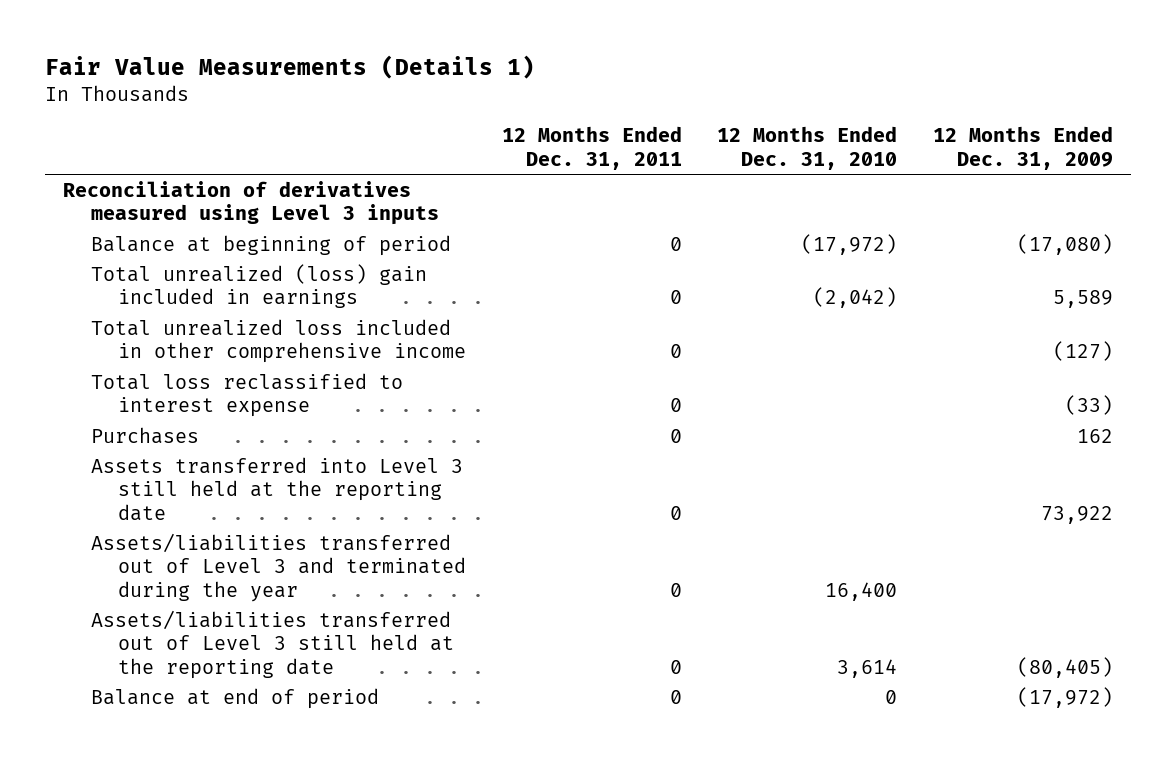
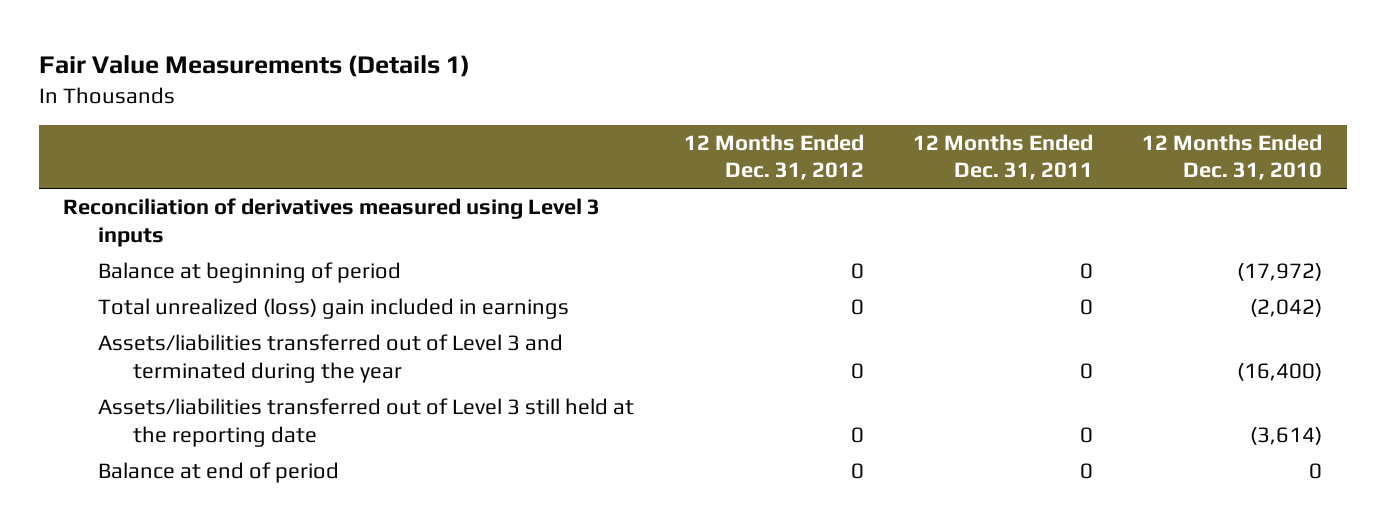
[933,126,1114,170] 12 Months Ended Dec. 31, 2009 -> none
none -> [683,133,864,181] 12 Months Ended Dec. 31, 2012
[90,318,467,364] Total unrealized loss included in other comprehensive income -> none
[90,372,403,418] Total loss reclassified to interest expense -> none
[90,426,199,444] Purchases -> none
[90,456,463,521] Assets transferred into Level 3 still held at the reporting date -> none
[825,581,898,601] 16,400 -> [1237,362,1323,381] (16,400)
[837,658,898,678] 3,614 -> [1250,426,1323,445] (3,614)

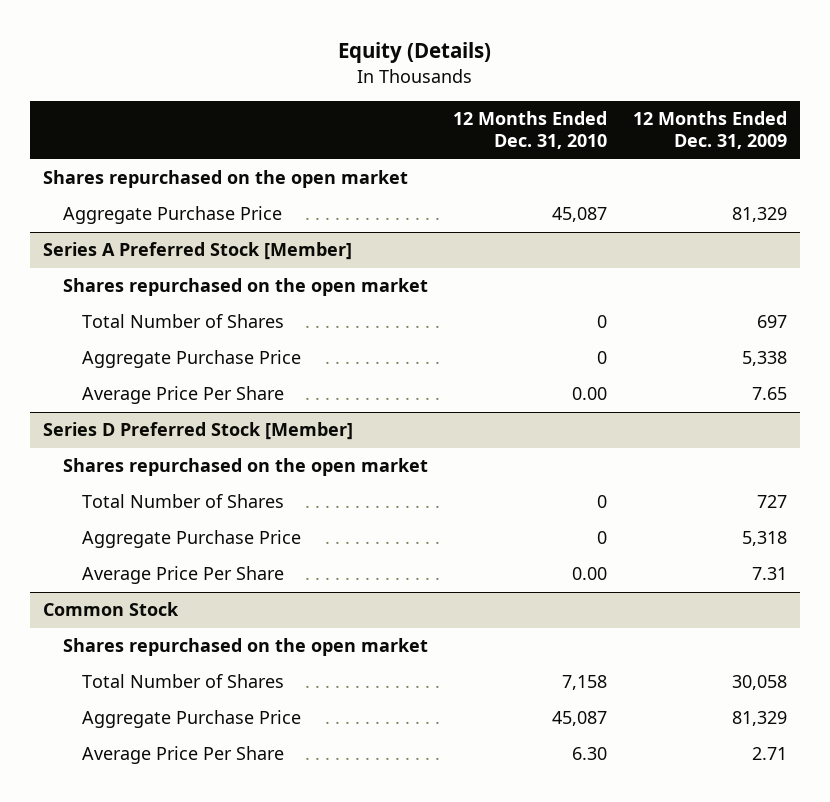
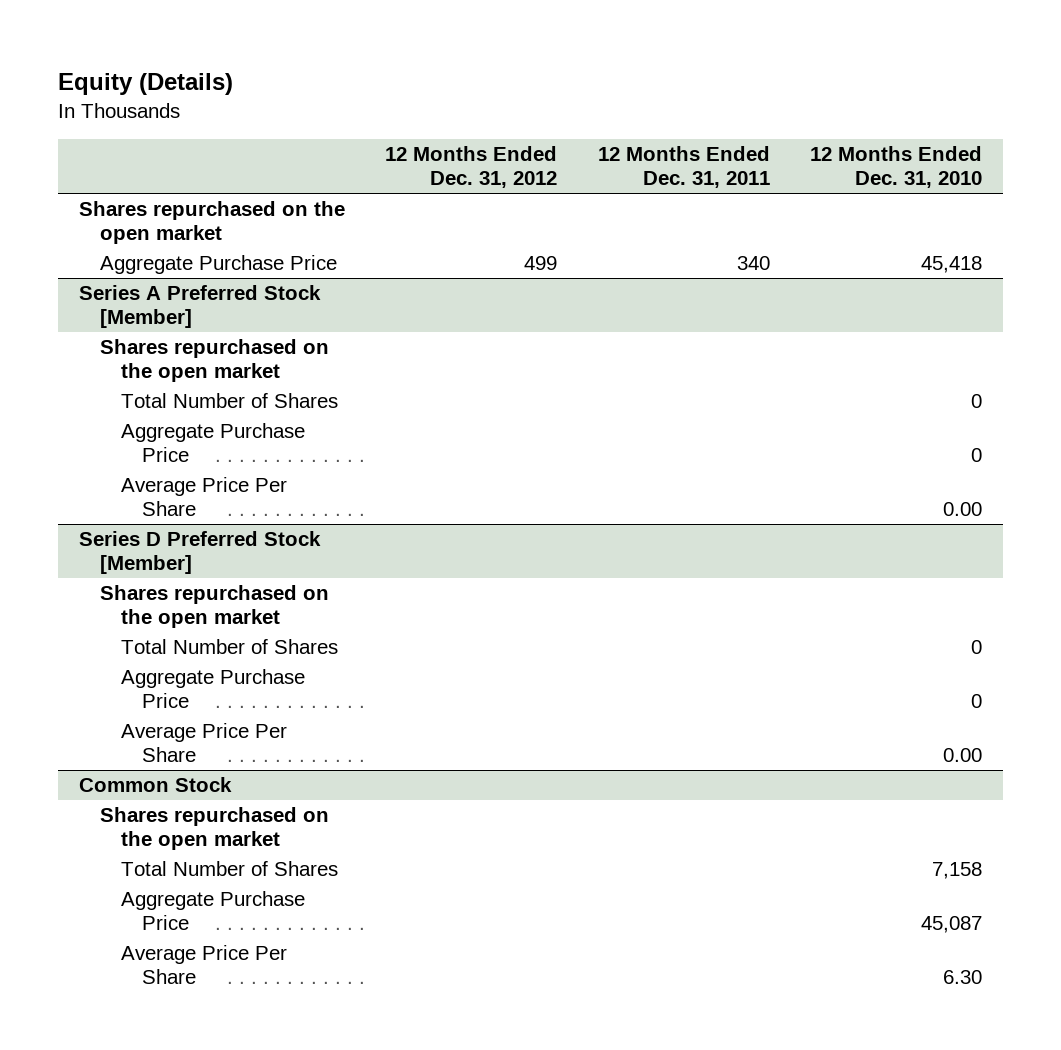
[632,111,787,150] 12 Months Ended Dec. 31, 2009 -> none
none -> [385,146,558,189] 12 Months Ended Dec. 31, 2012
none -> [597,146,770,189] 12 Months Ended Dec. 31, 2011
[552,207,608,223] 45,087 -> [921,256,983,274] 45,418

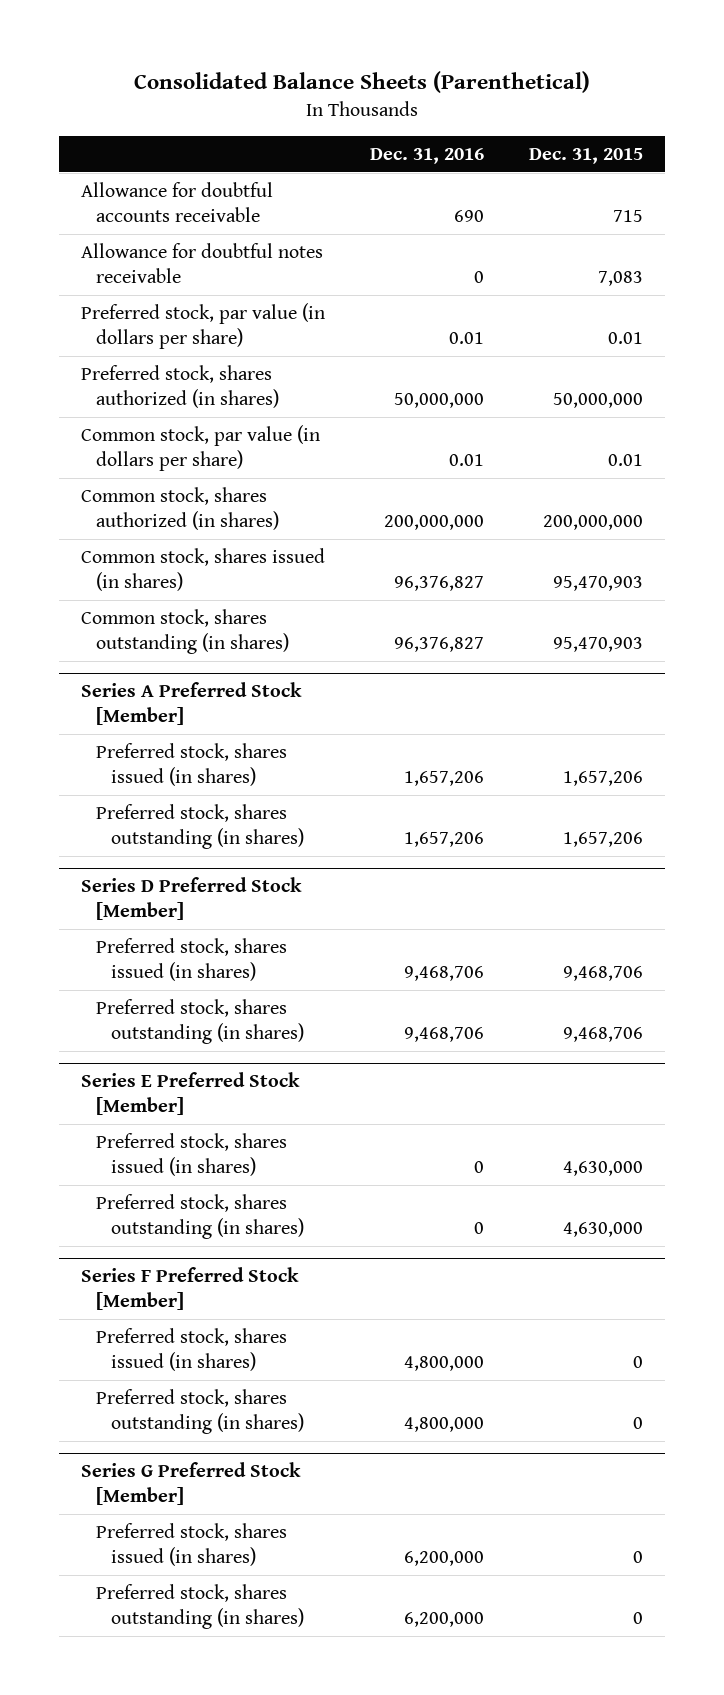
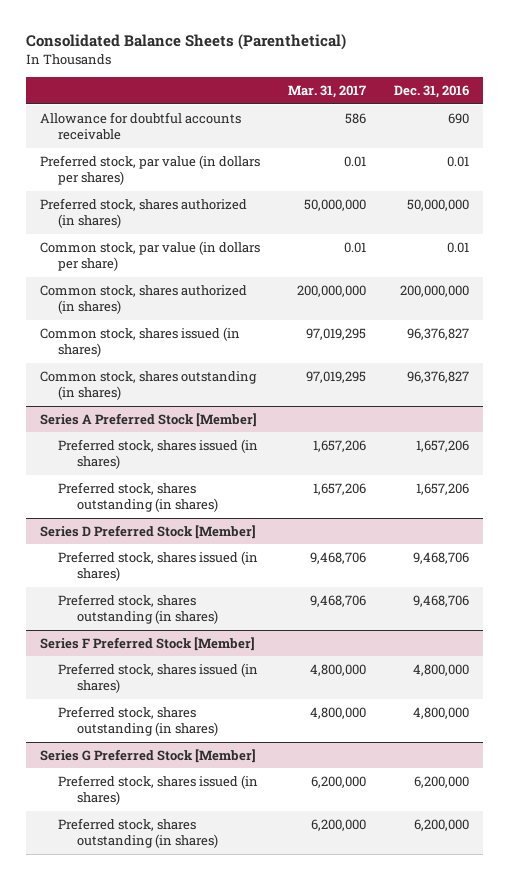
[528,147,643,164] Dec. 31, 2015 -> none
none -> [288,85,367,99] Mar. 31, 2017
[81,243,324,283] Allowance for doubtful notes receivable -> none
[81,303,326,349] Preferred stock, par value (in dollars per share) -> [40,154,261,186] Preferred stock, par value (in dollars per shares)
[81,1072,301,1115] Series E Preferred Stock [Member] -> none
[95,1133,287,1176] Preferred stock, shares issued (in shares) -> none
[95,1194,304,1239] Preferred stock, shares outstanding (in shares) -> none

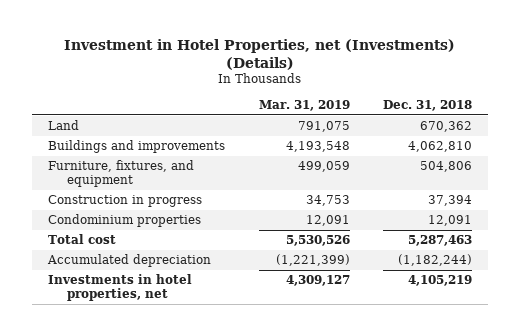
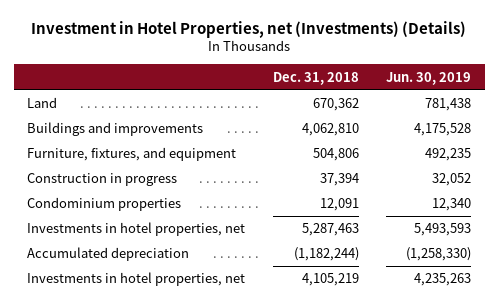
[258,100,350,112] Mar. 31, 2019 -> none
none -> [386,71,472,85] Jun. 30, 2019
[48,234,117,245] Total cost -> [27,222,246,237] Investments in hotel properties, net

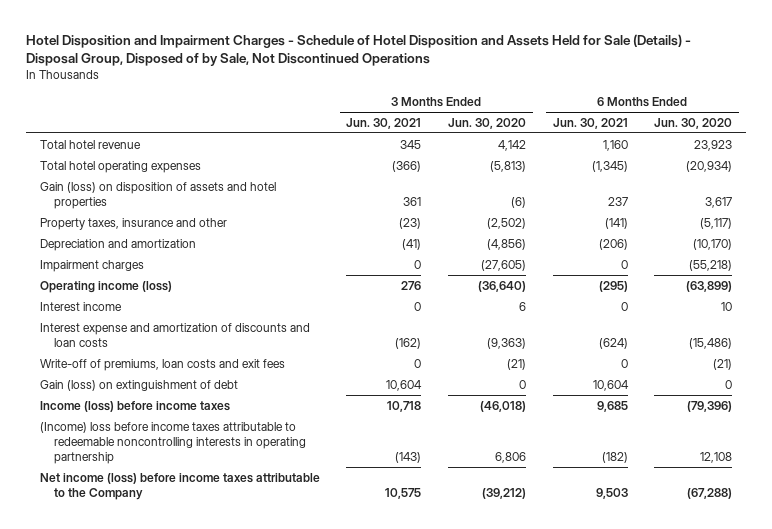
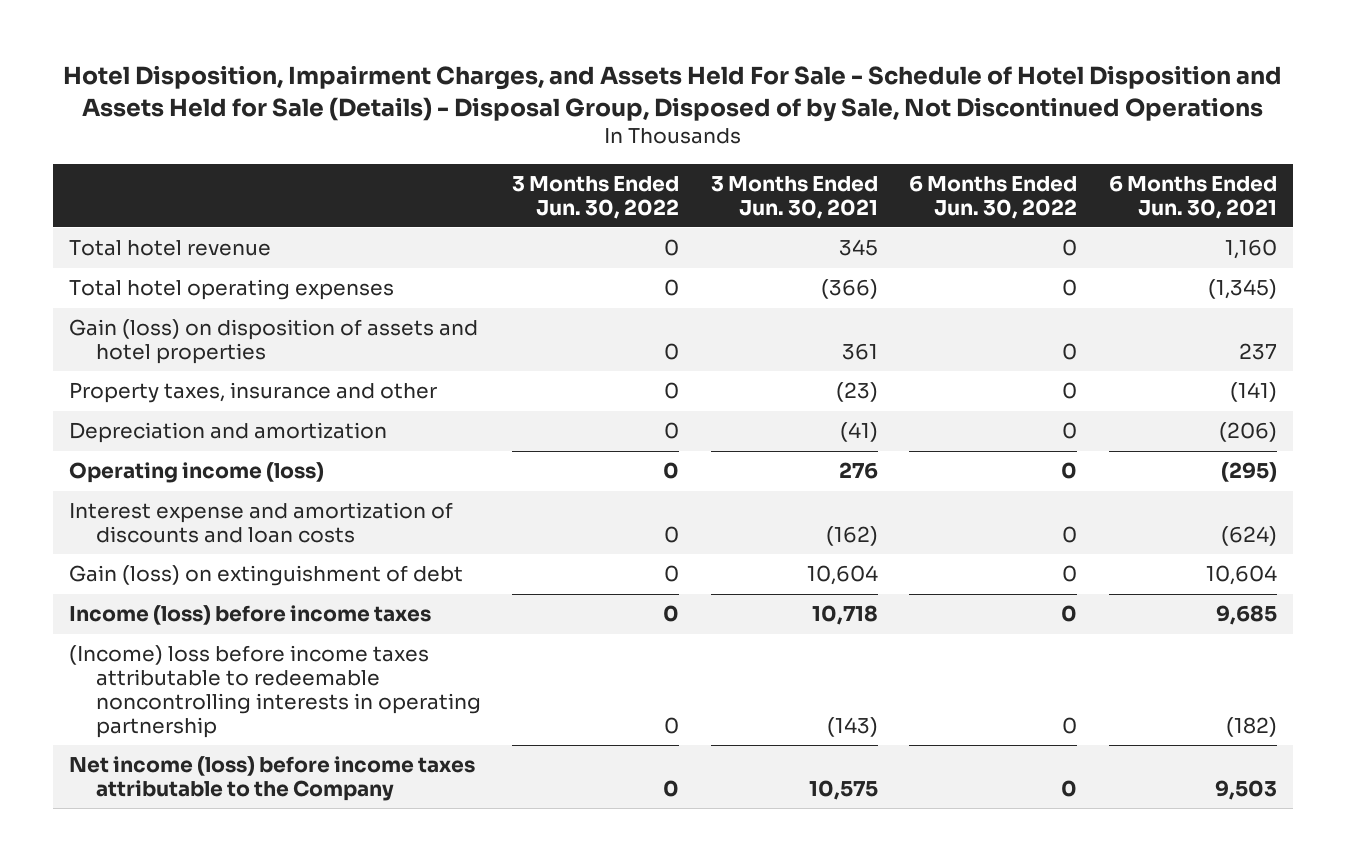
[26,33,692,67] Hotel Disposition and Impairment Charges - Schedule of Hotel Disposition and Assets Held for Sale (Details) - Disposal Group, Disposed of by Sale, Not Discontinued Operations -> [62,65,1282,122] Hotel Disposition, Impairment Charges, and Assets Held For Sale - Schedule of Hotel Disposition and Assets Held for Sale (Details) - Disposal Group, Disposed of by Sale, Not Discontinued Operations
[447,117,526,129] Jun. 30, 2020 -> none
[654,117,733,129] Jun. 30, 2020 -> none
none -> [512,175,680,219] 3 Months Ended Jun. 30, 2022
none -> [909,174,1078,219] 6 Months Ended Jun. 30, 2022
[39,259,144,272] Impairment charges -> none
[39,301,122,311] Interest income -> none
[39,358,285,371] Write-off of premiums, loan costs and exit fees -> none

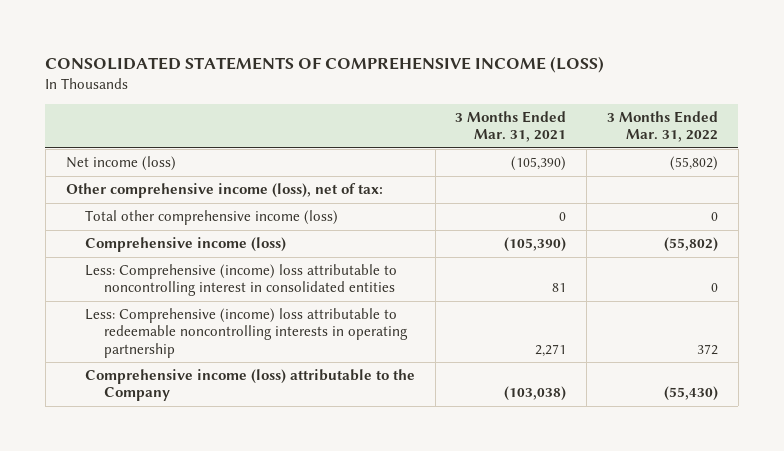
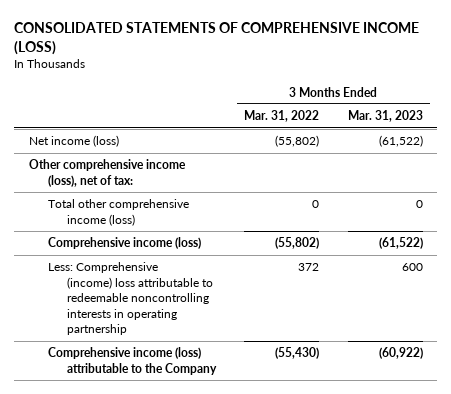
[455,110,567,142] 3 Months Ended Mar. 31, 2021 -> none
none -> [347,110,423,123] Mar. 31, 2023
[84,264,397,297] Less: Comprehensive (income) loss attributable to noncontrolling interest in consolidated entities -> none

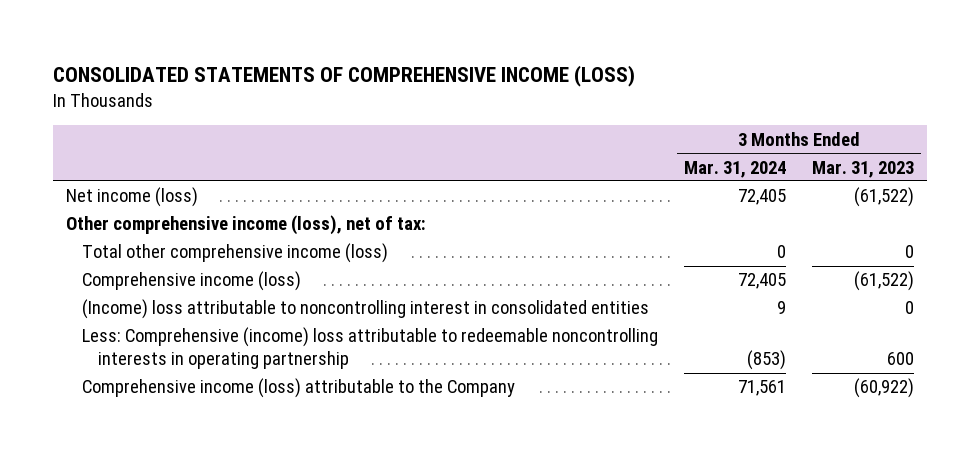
[244,110,320,123] Mar. 31, 2022 -> none
none -> [683,160,786,178] Mar. 31, 2024
none -> [81,299,649,320] (Income) loss attributable to noncontrolling interest in consolidated entities

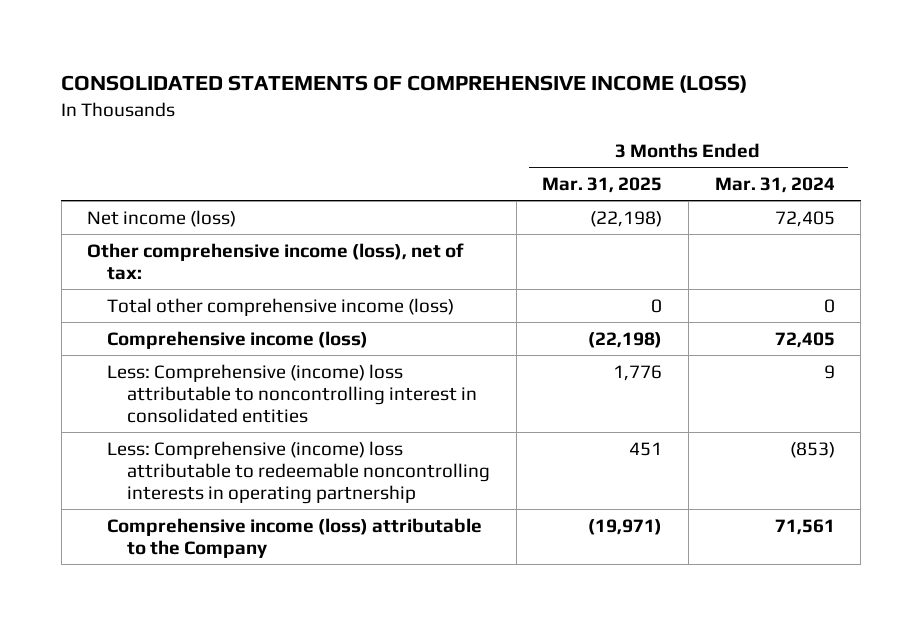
[812,160,915,178] Mar. 31, 2023 -> none
none -> [542,176,663,193] Mar. 31, 2025
[81,299,649,320] (Income) loss attributable to noncontrolling interest in consolidated entities -> [107,363,477,423] Less: Comprehensive (income) loss attributable to noncontrolling interest in consolidated entities

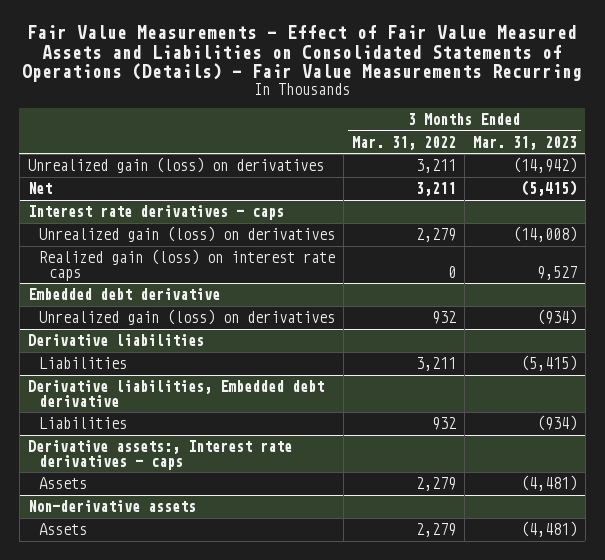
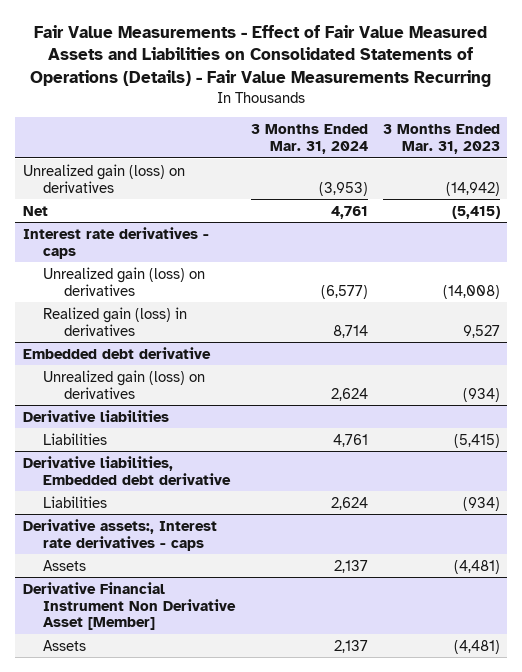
[351,135,456,150] Mar. 31, 2022 -> none
none -> [250,123,368,154] 3 Months Ended Mar. 31, 2024
[38,249,335,281] Realized gain (loss) on interest rate caps -> [43,306,188,336] Realized gain (loss) in derivatives
[27,500,196,513] Non-derivative assets -> [22,581,237,631] Derivative Financial Instrument Non Derivative Asset [Member]

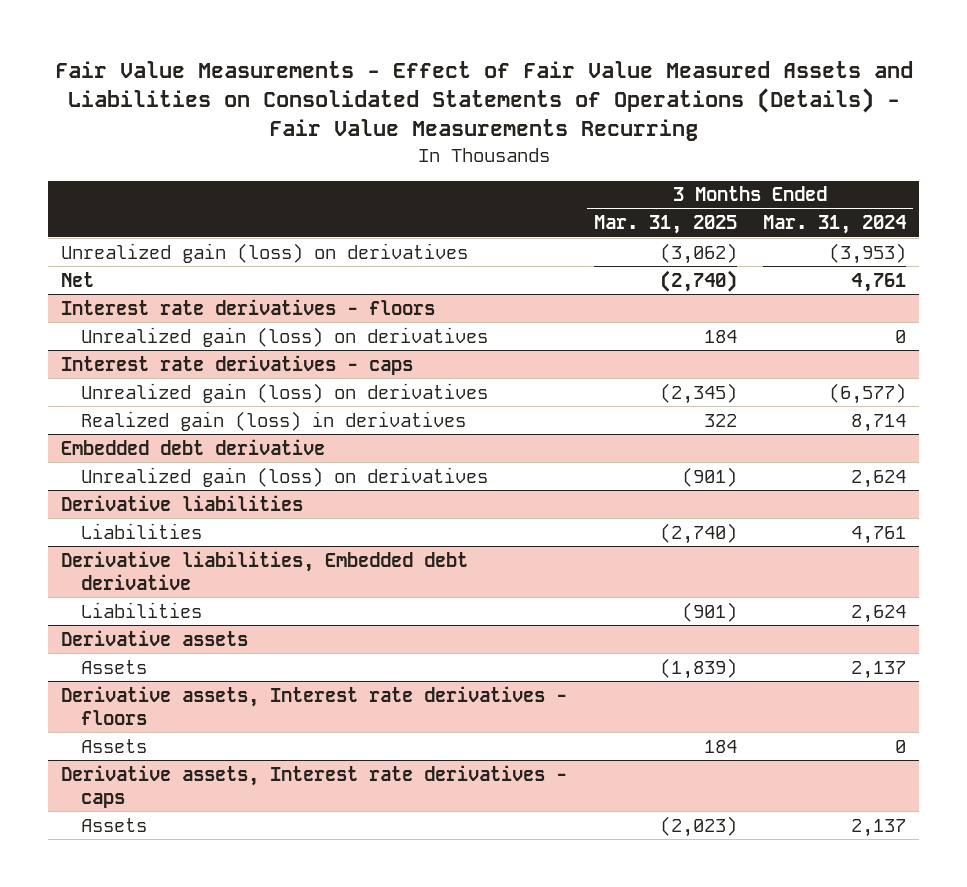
[382,123,500,154] 3 Months Ended Mar. 31, 2023 -> none
none -> [593,215,737,235] Mar. 31, 2025
none -> [61,298,436,315] Interest rate derivatives - floors
none -> [81,326,489,347] Unrealized gain (loss) on derivatives
[22,518,217,551] Derivative assets:, Interest rate derivatives - caps -> none
none -> [61,629,249,646] Derivative assets
[22,581,237,631] Derivative Financial Instrument Non Derivative Asset [Member] -> none
none -> [61,685,568,725] Derivative assets, Interest rate derivatives - floors
none -> [81,738,148,753] Assets
none -> [61,764,568,808] Derivative assets, Interest rate derivatives - caps

